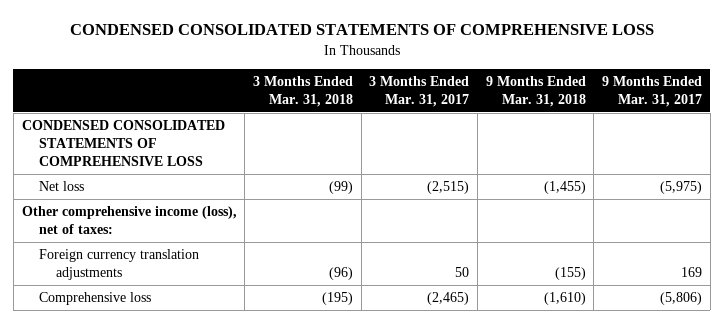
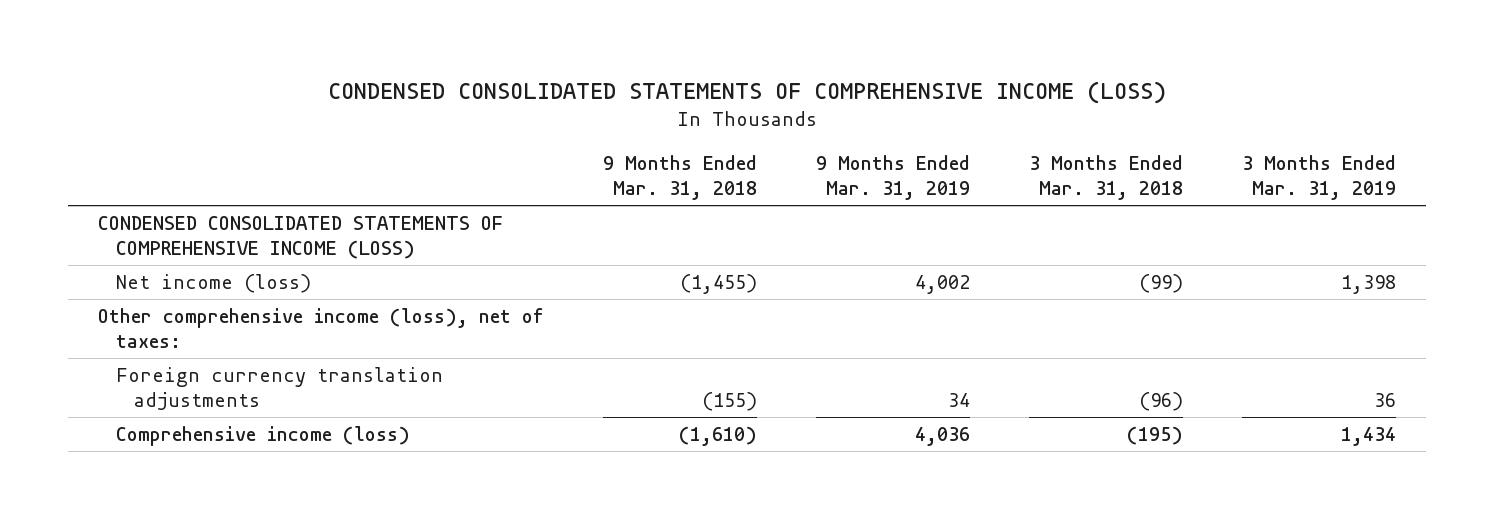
[69,24,654,36] CONDENSED CONSOLIDATED STATEMENTS OF COMPREHENSIVE LOSS -> [328,81,1167,105] CONDENSED CONSOLIDATED STATEMENTS OF COMPREHENSIVE INCOME (LOSS)
[369,75,470,107] 3 Months Ended Mar. 31, 2017 -> none
[601,75,702,107] 9 Months Ended Mar. 31, 2017 -> none
none -> [816,155,971,201] 9 Months Ended Mar. 31, 2019
none -> [1242,155,1397,201] 3 Months Ended Mar. 31, 2019
[21,120,225,167] CONDENSED CONSOLIDATED STATEMENTS OF COMPREHENSIVE LOSS -> [97,215,503,259] CONDENSED CONSOLIDATED STATEMENTS OF COMPREHENSIVE INCOME (LOSS)
[38,181,84,192] Net loss -> [115,273,311,293] Net income (loss)
[38,292,151,306] Comprehensive loss -> [115,425,410,446] Comprehensive income (loss)

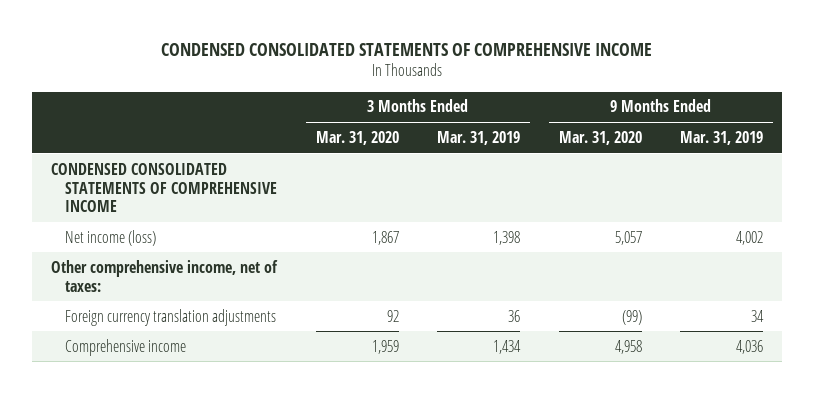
[328,81,1167,105] CONDENSED CONSOLIDATED STATEMENTS OF COMPREHENSIVE INCOME (LOSS) -> [161,42,653,56] CONDENSED CONSOLIDATED STATEMENTS OF COMPREHENSIVE INCOME
[602,155,757,201] 9 Months Ended Mar. 31, 2018 -> none
[1029,155,1184,201] 3 Months Ended Mar. 31, 2018 -> none
none -> [315,130,399,145] Mar. 31, 2020
none -> [558,130,642,145] Mar. 31, 2020
[97,215,503,259] CONDENSED CONSOLIDATED STATEMENTS OF COMPREHENSIVE INCOME (LOSS) -> [51,162,278,213] CONDENSED CONSOLIDATED STATEMENTS OF COMPREHENSIVE INCOME
[97,307,544,348] Other comprehensive income (loss), net of taxes: -> [51,259,279,292] Other comprehensive income, net of taxes:
[115,425,410,446] Comprehensive income (loss) -> [65,338,187,356] Comprehensive income

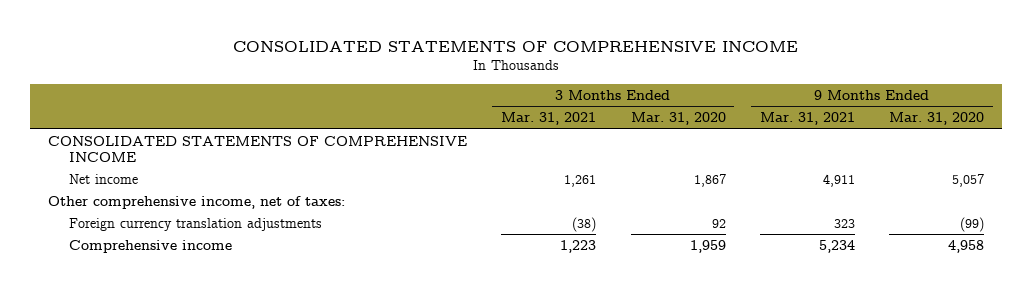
[161,42,653,56] CONDENSED CONSOLIDATED STATEMENTS OF COMPREHENSIVE INCOME -> [233,40,799,52] CONSOLIDATED STATEMENTS OF COMPREHENSIVE INCOME
[437,130,521,145] Mar. 31, 2019 -> none
[680,130,764,145] Mar. 31, 2019 -> none
none -> [501,112,597,126] Mar. 31, 2021
none -> [759,112,855,126] Mar. 31, 2021
[51,162,278,213] CONDENSED CONSOLIDATED STATEMENTS OF COMPREHENSIVE INCOME -> [47,135,467,162] CONSOLIDATED STATEMENTS OF COMPREHENSIVE INCOME
[65,229,157,246] Net income (loss) -> [68,173,138,184] Net income

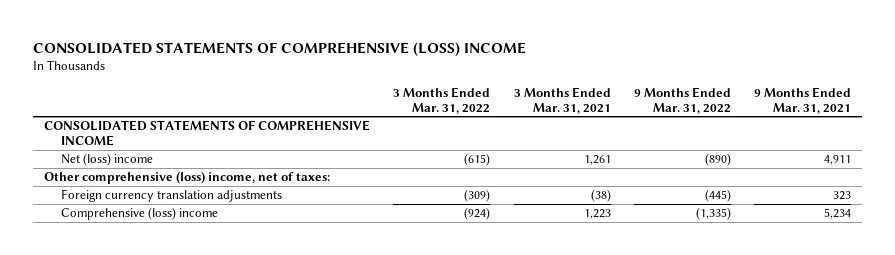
[233,40,799,52] CONSOLIDATED STATEMENTS OF COMPREHENSIVE INCOME -> [32,41,526,57] CONSOLIDATED STATEMENTS OF COMPREHENSIVE (LOSS) INCOME
[630,112,726,126] Mar. 31, 2020 -> none
[889,112,985,126] Mar. 31, 2020 -> none
none -> [393,86,491,114] 3 Months Ended Mar. 31, 2022
none -> [633,86,731,114] 9 Months Ended Mar. 31, 2022
[68,173,138,184] Net income -> [60,153,153,167] Net (loss) income
[47,195,345,209] Other comprehensive income, net of taxes: -> [44,171,331,185] Other comprehensive (loss) income, net of taxes:
[68,239,232,253] Comprehensive income -> [60,207,218,221] Comprehensive (loss) income

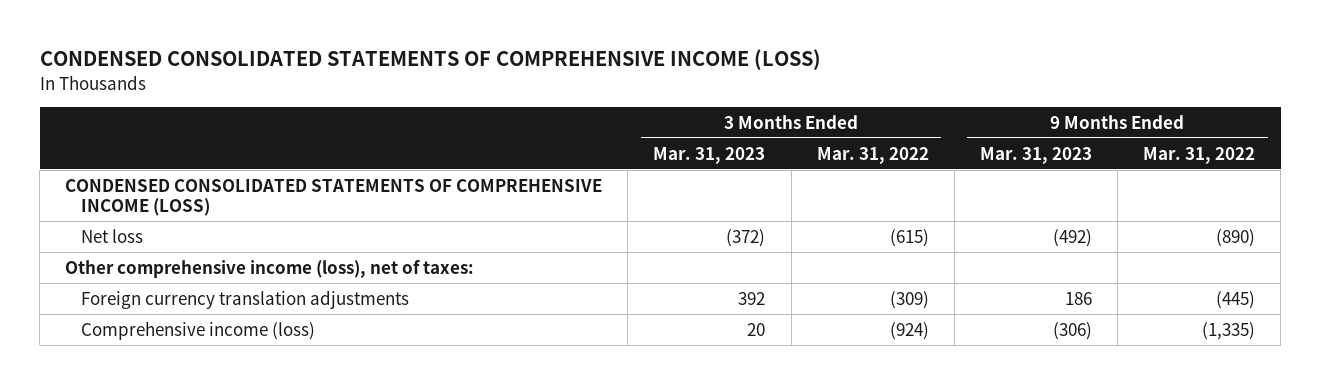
[32,41,526,57] CONSOLIDATED STATEMENTS OF COMPREHENSIVE (LOSS) INCOME -> [39,49,821,71] CONDENSED CONSOLIDATED STATEMENTS OF COMPREHENSIVE INCOME (LOSS)
[513,86,611,114] 3 Months Ended Mar. 31, 2021 -> none
[753,86,851,114] 9 Months Ended Mar. 31, 2021 -> none
none -> [653,146,766,164] Mar. 31, 2023
none -> [979,146,1092,164] Mar. 31, 2023
[44,120,371,147] CONSOLIDATED STATEMENTS OF COMPREHENSIVE INCOME -> [65,178,603,216] CONDENSED CONSOLIDATED STATEMENTS OF COMPREHENSIVE INCOME (LOSS)
[60,153,153,167] Net (loss) income -> [80,228,143,243] Net loss
[44,171,331,185] Other comprehensive (loss) income, net of taxes: -> [65,259,475,278] Other comprehensive income (loss), net of taxes:
[60,207,218,221] Comprehensive (loss) income -> [80,320,315,340] Comprehensive income (loss)

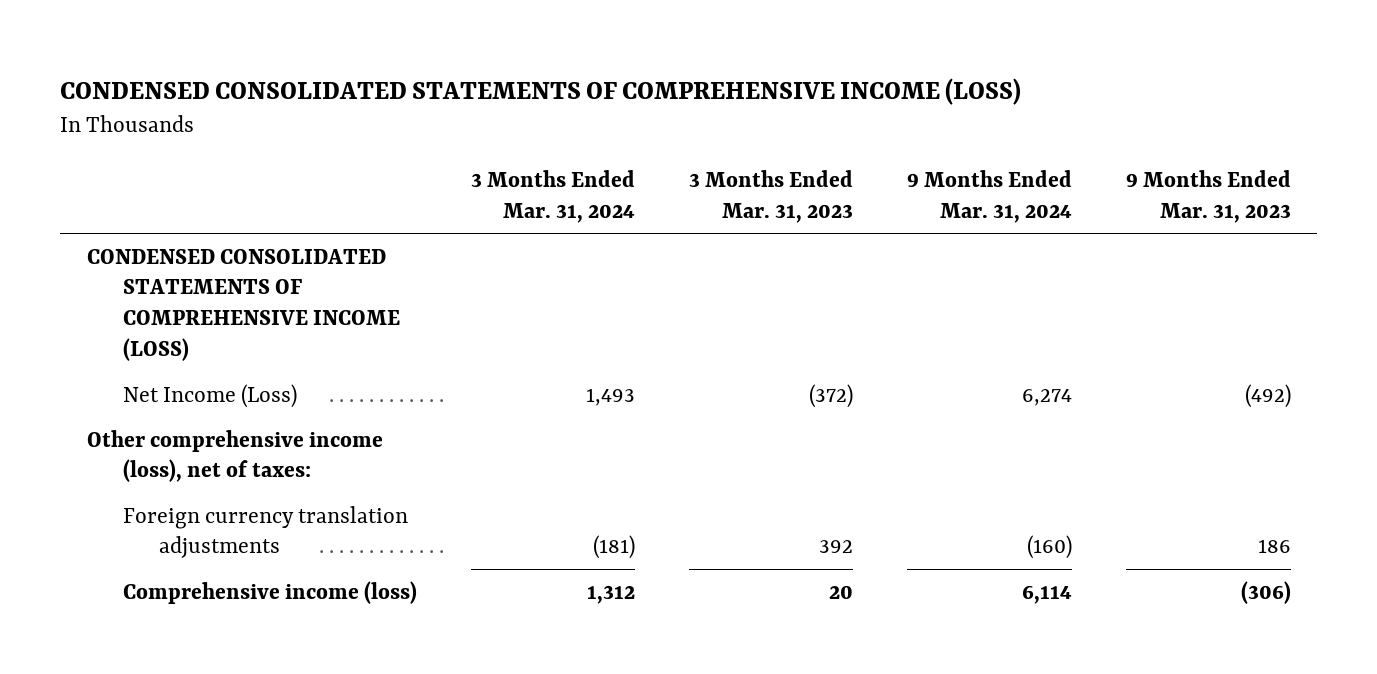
[816,146,929,164] Mar. 31, 2022 -> none
[1143,146,1256,164] Mar. 31, 2022 -> none
none -> [470,170,635,224] 3 Months Ended Mar. 31, 2024
none -> [906,170,1072,224] 9 Months Ended Mar. 31, 2024
[80,228,143,243] Net loss -> [122,383,297,408] Net Income (Loss)

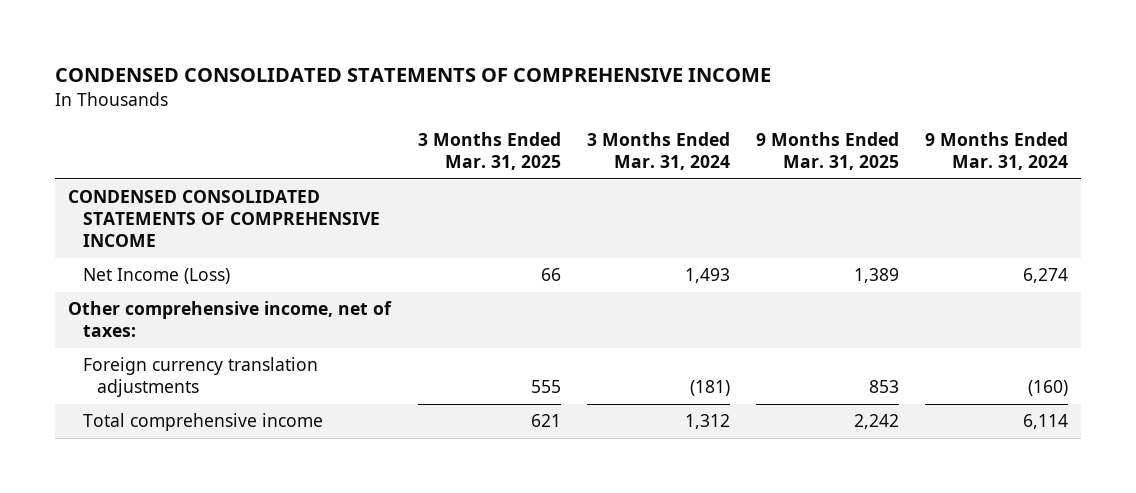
[59,77,1021,105] CONDENSED CONSOLIDATED STATEMENTS OF COMPREHENSIVE INCOME (LOSS) -> [55,68,772,83] CONDENSED CONSOLIDATED STATEMENTS OF COMPREHENSIVE INCOME
[688,170,853,224] 3 Months Ended Mar. 31, 2023 -> none
[1125,170,1291,224] 9 Months Ended Mar. 31, 2023 -> none
none -> [417,132,561,171] 3 Months Ended Mar. 31, 2025
none -> [755,132,899,171] 9 Months Ended Mar. 31, 2025
[86,248,400,362] CONDENSED CONSOLIDATED STATEMENTS OF COMPREHENSIVE INCOME (LOSS) -> [68,190,380,248] CONDENSED CONSOLIDATED STATEMENTS OF COMPREHENSIVE INCOME
[86,429,383,483] Other comprehensive income (loss), net of taxes: -> [68,301,393,338] Other comprehensive income, net of taxes:
[122,580,417,604] Comprehensive income (loss) -> [82,413,323,432] Total comprehensive income

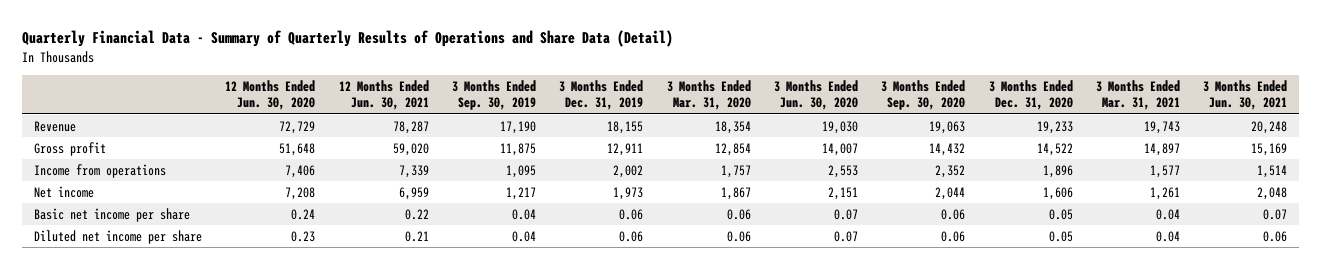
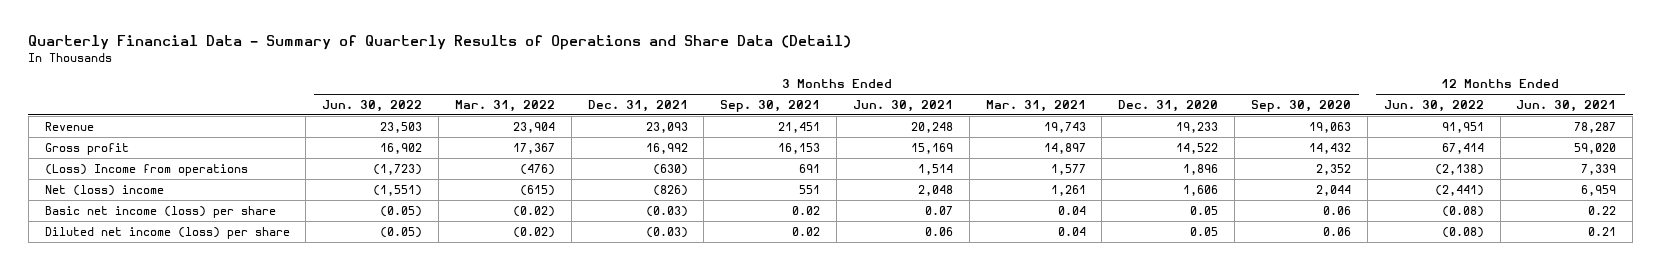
[225,80,316,111] 12 Months Ended Jun. 30, 2020 -> none
[452,80,537,111] 3 Months Ended Sep. 30, 2019 -> none
[559,80,644,111] 3 Months Ended Dec. 31, 2019 -> none
[666,80,751,111] 3 Months Ended Mar. 31, 2020 -> none
[774,80,859,111] 3 Months Ended Jun. 30, 2020 -> none
none -> [322,99,423,112] Jun. 30, 2022
none -> [454,99,555,112] Mar. 31, 2022
none -> [587,99,688,112] Dec. 31, 2021
none -> [720,99,821,112] Sep. 30, 2021
none -> [1383,99,1484,112] Jun. 30, 2022
[33,163,166,178] Income from operations -> [44,163,248,176] (Loss) Income from operations
[33,185,94,198] Net income -> [44,184,164,196] Net (loss) income
[33,207,190,222] Basic net income per share -> [44,205,276,218] Basic net income (loss) per share
[33,229,202,244] Diluted net income per share -> [44,226,290,239] Diluted net income (loss) per share

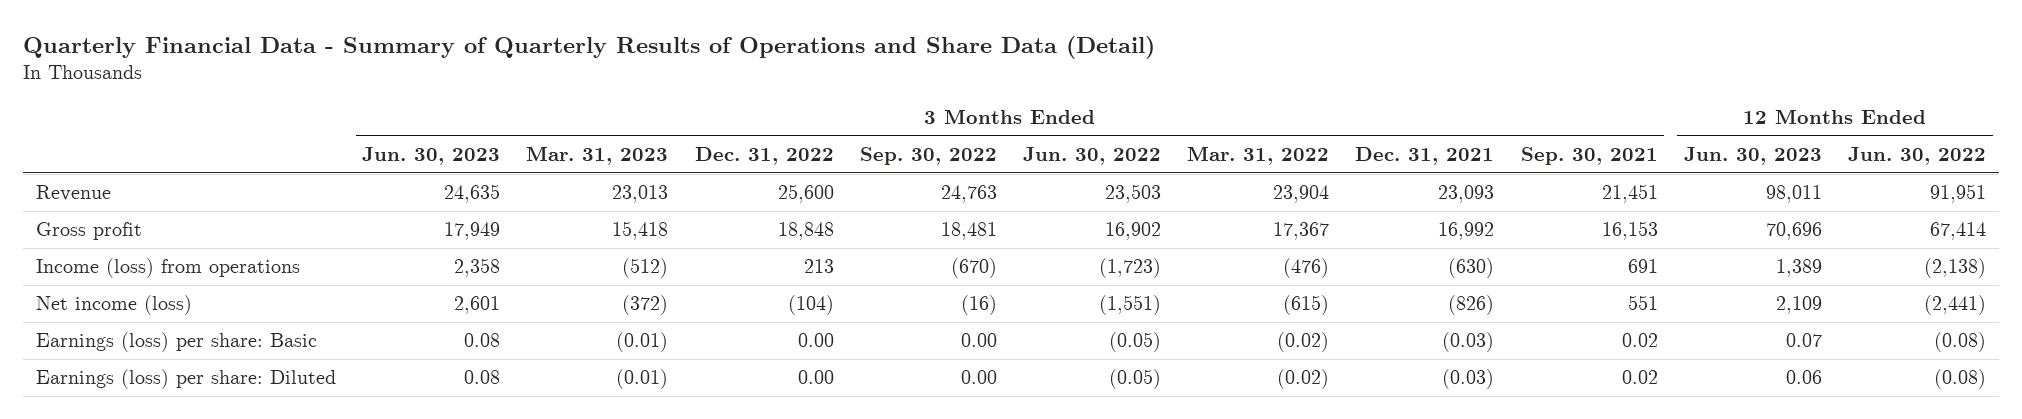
[852,99,953,112] Jun. 30, 2021 -> none
[985,99,1086,112] Mar. 31, 2021 -> none
[1118,99,1219,112] Dec. 31, 2020 -> none
[1251,99,1352,112] Sep. 30, 2020 -> none
[1516,99,1617,112] Jun. 30, 2021 -> none
none -> [362,147,501,166] Jun. 30, 2023
none -> [526,146,669,166] Mar. 31, 2023
none -> [694,147,834,166] Dec. 31, 2022
none -> [859,147,997,166] Sep. 30, 2022
none -> [1683,147,1822,166] Jun. 30, 2023
[44,163,248,176] (Loss) Income from operations -> [36,258,301,279] Income (loss) from operations
[44,184,164,196] Net (loss) income -> [36,295,193,316] Net income (loss)
[44,205,276,218] Basic net income (loss) per share -> [36,332,318,353] Earnings (loss) per share: Basic
[44,226,290,239] Diluted net income (loss) per share -> [36,369,337,390] Earnings (loss) per share: Diluted

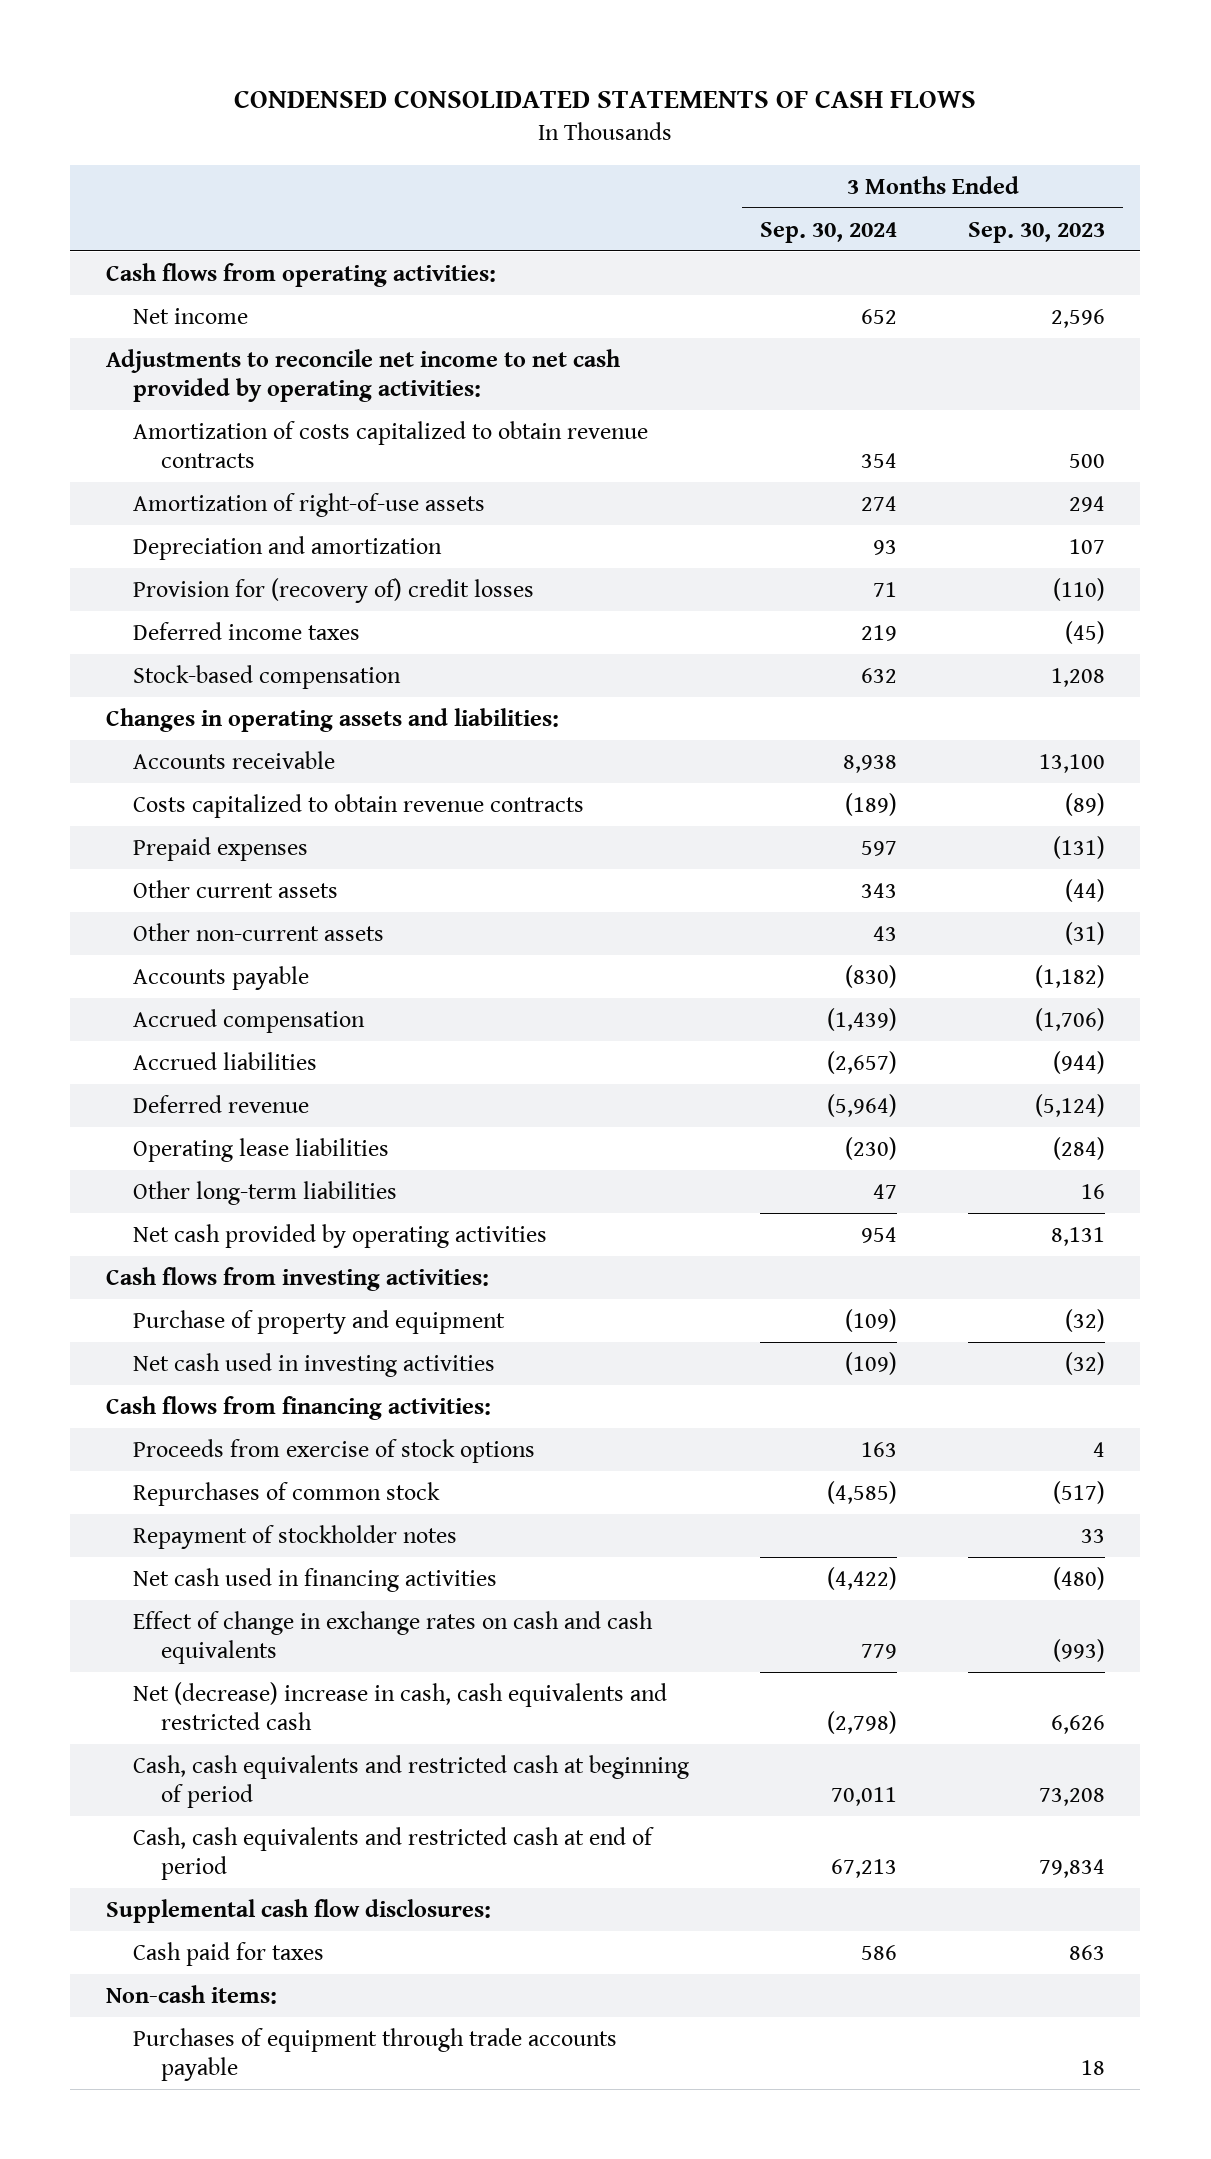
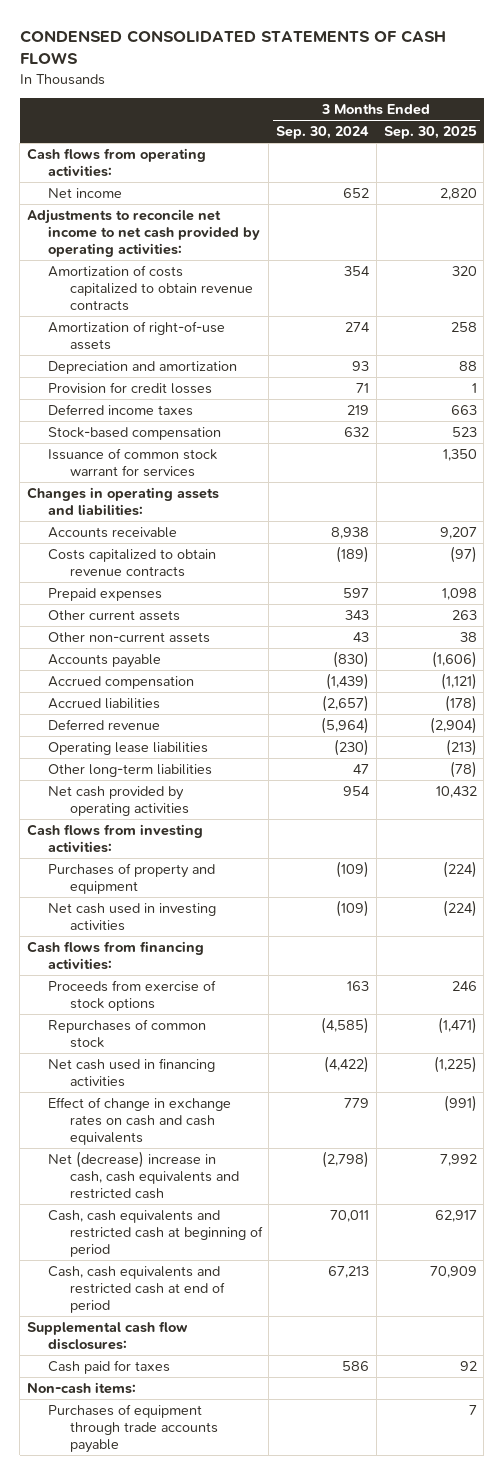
[968,221,1106,243] Sep. 30, 2023 -> none
none -> [383,126,477,140] Sep. 30, 2025
[133,578,535,604] Provision for (recovery of) credit losses -> [48,381,213,394] Provision for credit losses
none -> [48,447,218,477] Issuance of common stock warrant for services
[133,1310,506,1335] Purchase of property and equipment -> [48,862,216,894] Purchases of property and equipment
[133,1525,458,1550] Repayment of stockholder notes -> none

